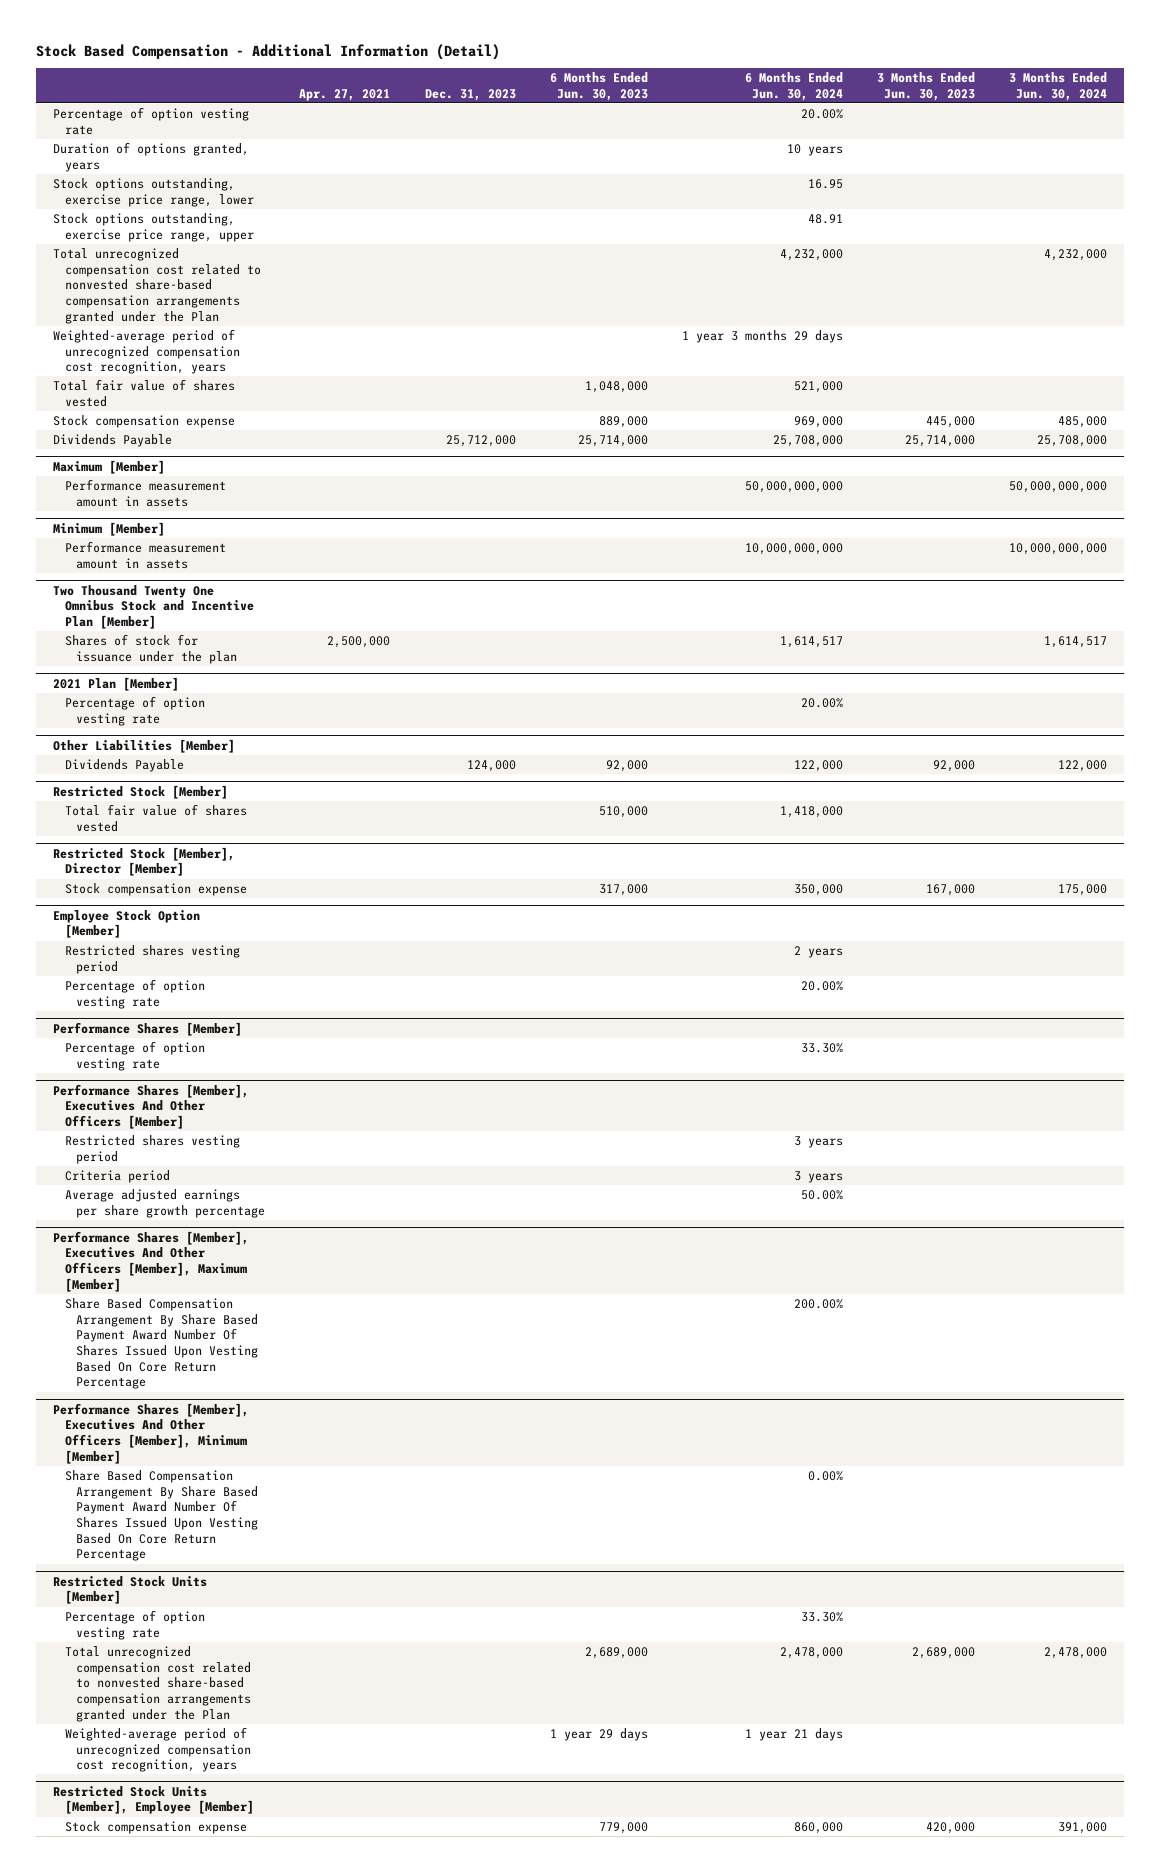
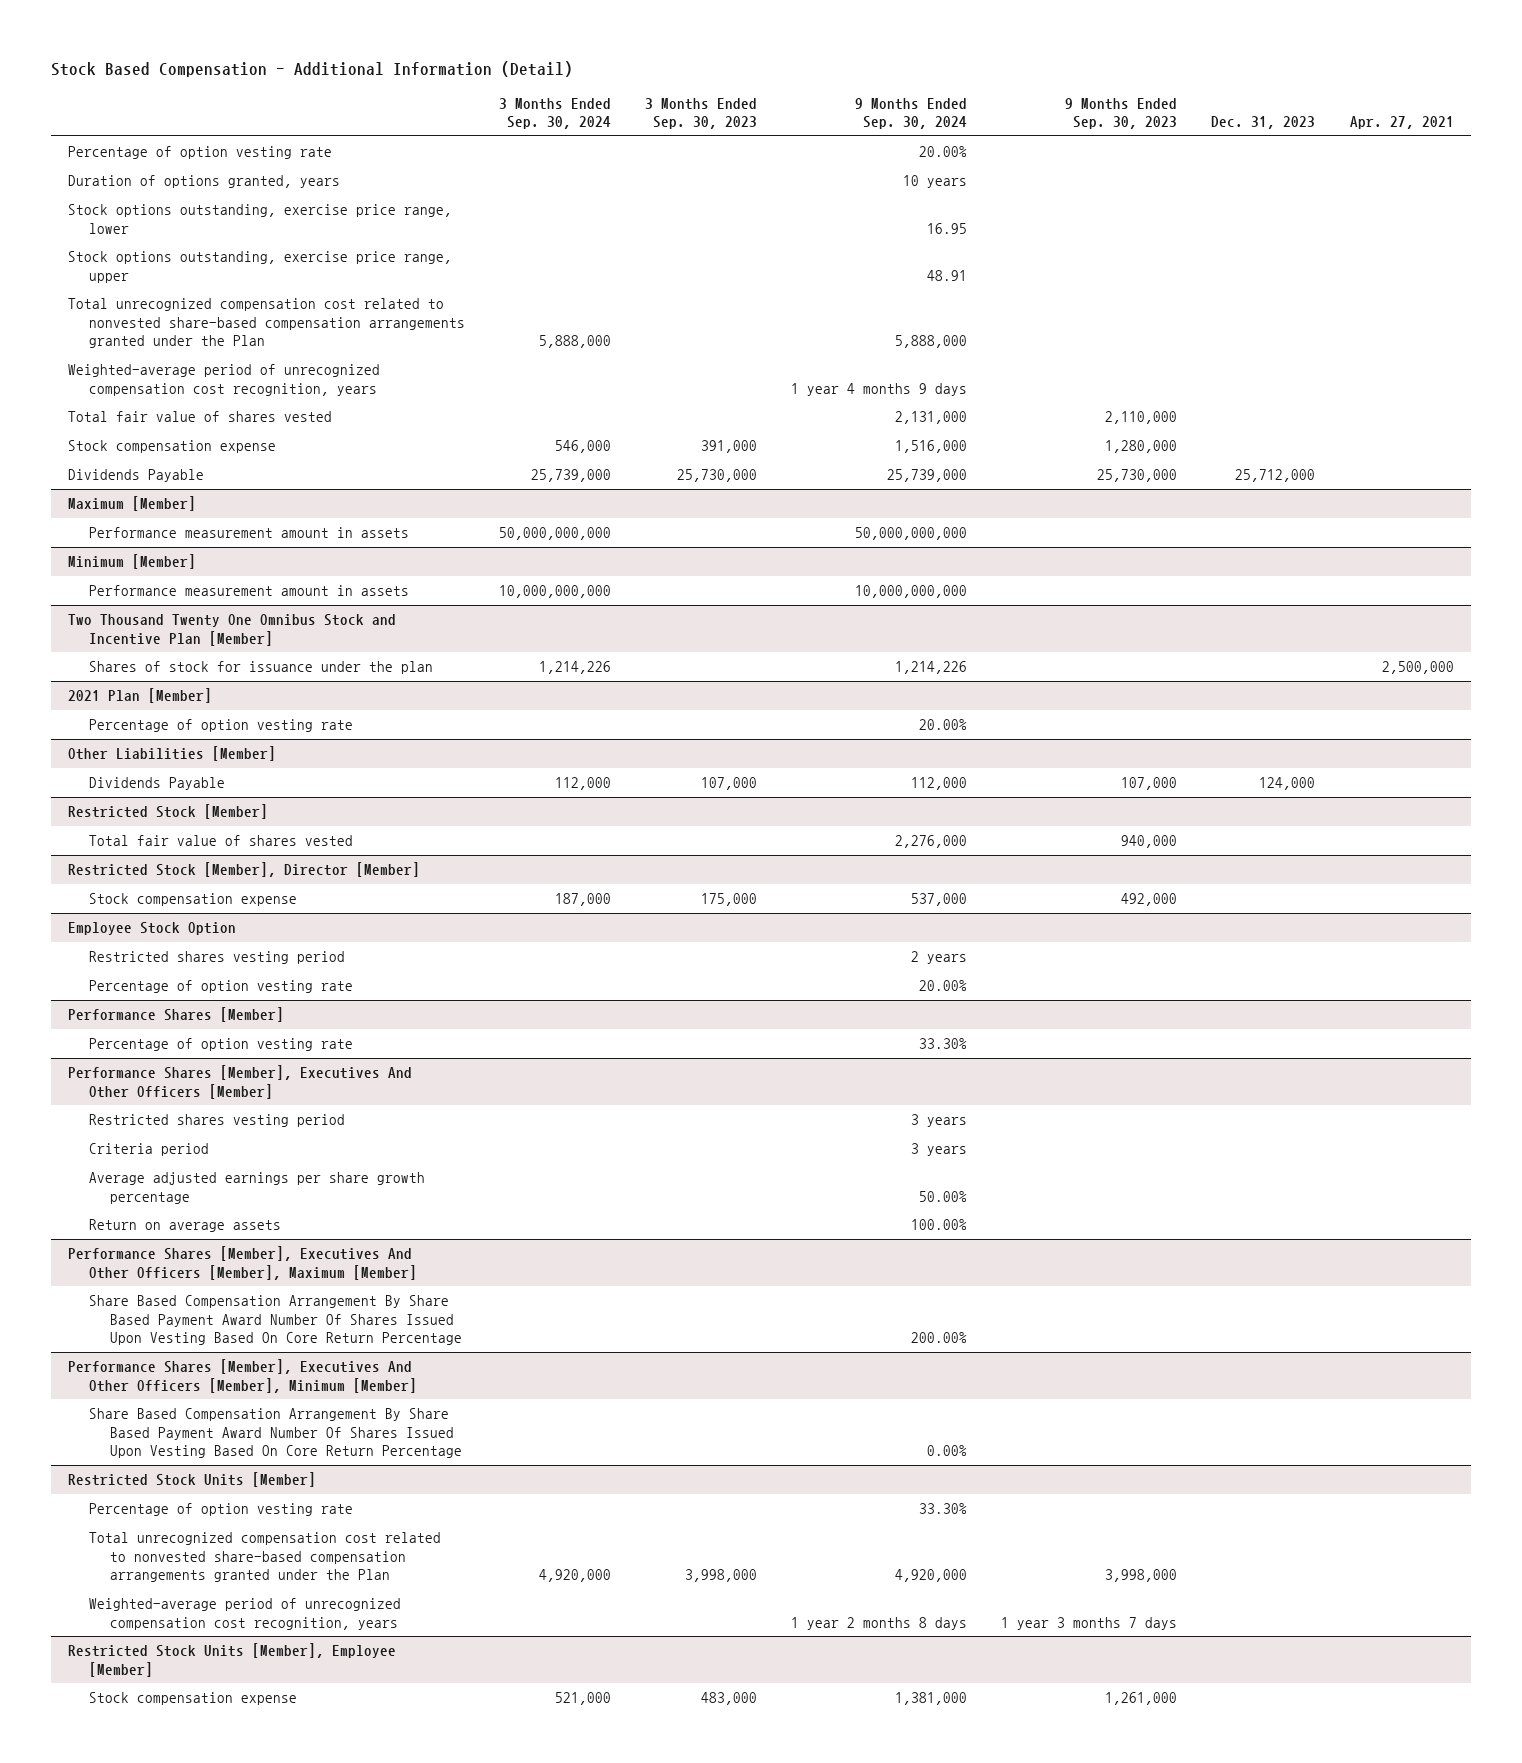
[549,72,648,101] 6 Months Ended Jun. 30, 2023 -> none
[744,72,843,101] 6 Months Ended Jun. 30, 2024 -> none
[876,72,975,101] 3 Months Ended Jun. 30, 2023 -> none
[1008,72,1107,101] 3 Months Ended Jun. 30, 2024 -> none
none -> [498,97,611,130] 3 Months Ended Sep. 30, 2024
none -> [645,97,758,130] 3 Months Ended Sep. 30, 2023
none -> [855,97,968,130] 9 Months Ended Sep. 30, 2024
none -> [1065,97,1178,130] 9 Months Ended Sep. 30, 2023
[53,909,201,939] Employee Stock Option [Member] -> [68,922,237,936] Employee Stock Option
none -> [88,1219,281,1233] Return on average assets

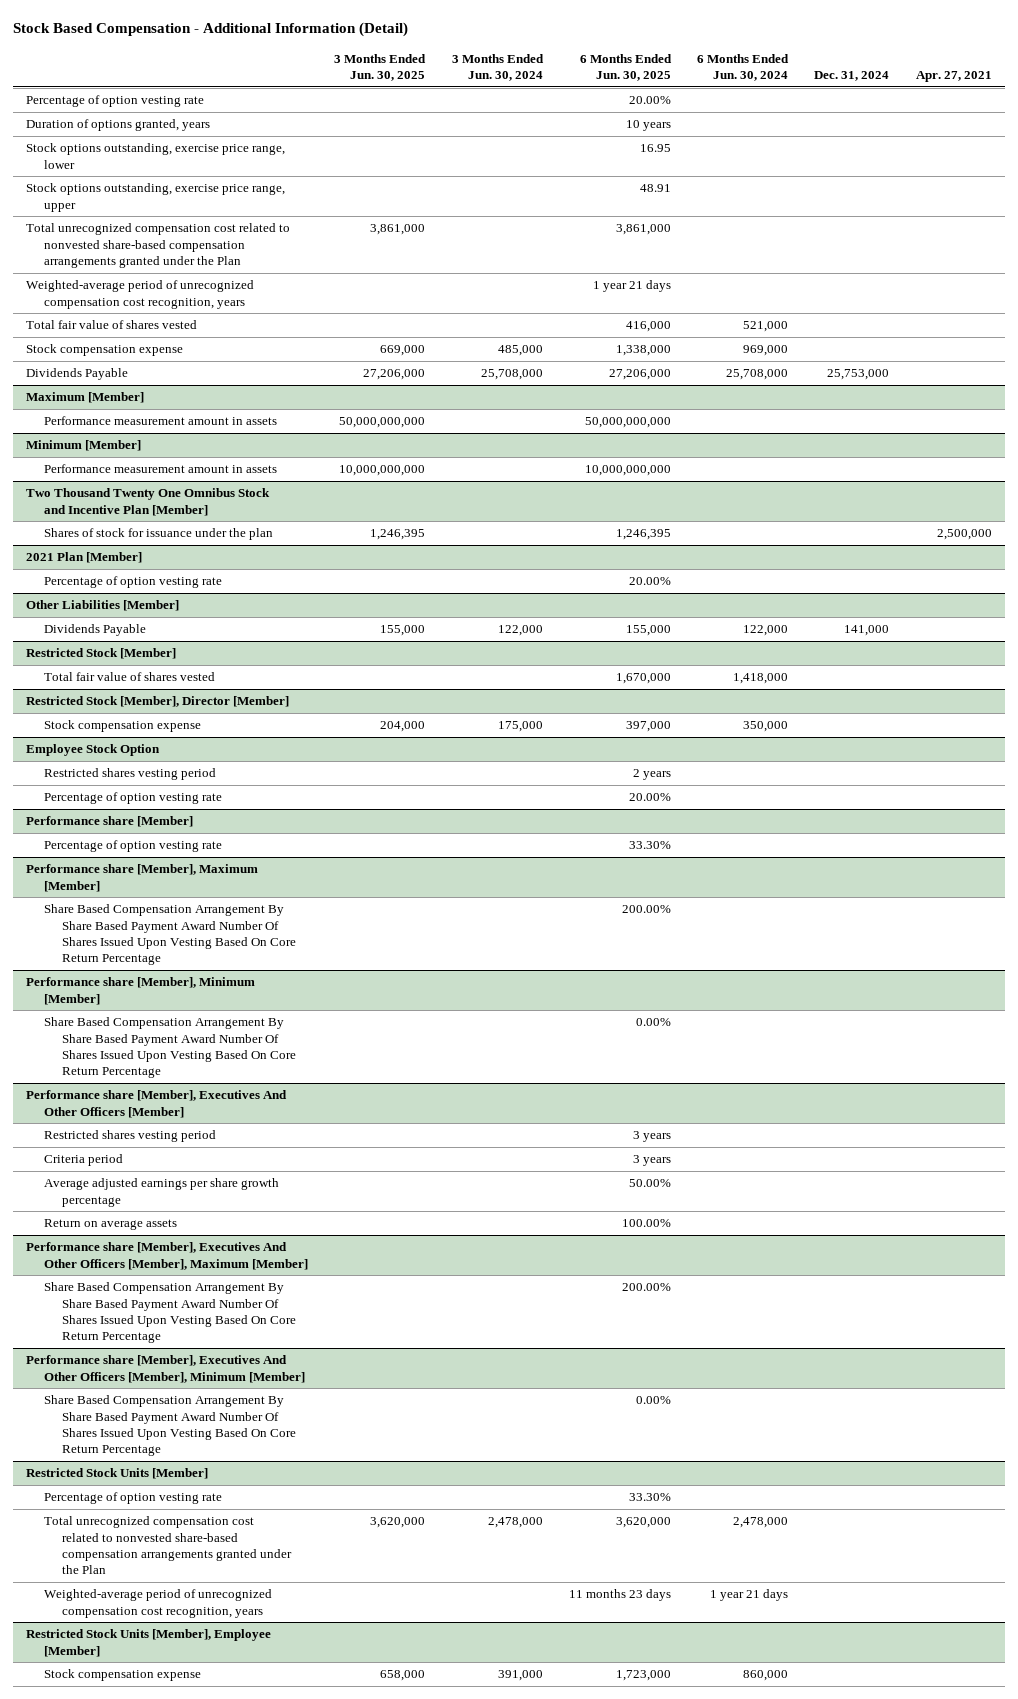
[498,97,611,130] 3 Months Ended Sep. 30, 2024 -> none
[645,97,758,130] 3 Months Ended Sep. 30, 2023 -> none
[855,97,968,130] 9 Months Ended Sep. 30, 2024 -> none
[1065,97,1178,130] 9 Months Ended Sep. 30, 2023 -> none
[1211,116,1316,130] Dec. 31, 2023 -> none
none -> [334,53,427,81] 3 Months Ended Jun. 30, 2025
none -> [451,53,544,81] 3 Months Ended Jun. 30, 2024
none -> [579,53,672,81] 6 Months Ended Jun. 30, 2025
none -> [697,53,790,81] 6 Months Ended Jun. 30, 2024
none -> [814,70,890,81] Dec. 31, 2024
[68,1007,285,1023] Performance Shares [Member] -> [26,816,194,828] Performance share [Member]
none -> [26,864,259,892] Performance share [Member], Maximum [Member]
none -> [43,904,296,965] Share Based Compensation Arrangement By Share Based Payment Award Number Of Shares Issued Upon Vesting Based On Core Return Percentage
none -> [26,977,256,1005] Performance share [Member], Minimum [Member]
none -> [43,1017,296,1078] Share Based Compensation Arrangement By Share Based Payment Award Number Of Shares Issued Upon Vesting Based On Core Return Percentage
[68,1065,413,1099] Performance Shares [Member], Executives And Other Officers [Member] -> [26,1090,288,1118] Performance share [Member], Executives And Other Officers [Member]
[68,1246,417,1280] Performance Shares [Member], Executives And Other Officers [Member], Maximum [Member] -> [26,1242,308,1270] Performance share [Member], Executives And Other Officers [Member], Maximum [Member]
[68,1359,417,1393] Performance Shares [Member], Executives And Other Officers [Member], Minimum [Member] -> [26,1355,305,1383] Performance share [Member], Executives And Other Officers [Member], Minimum [Member]

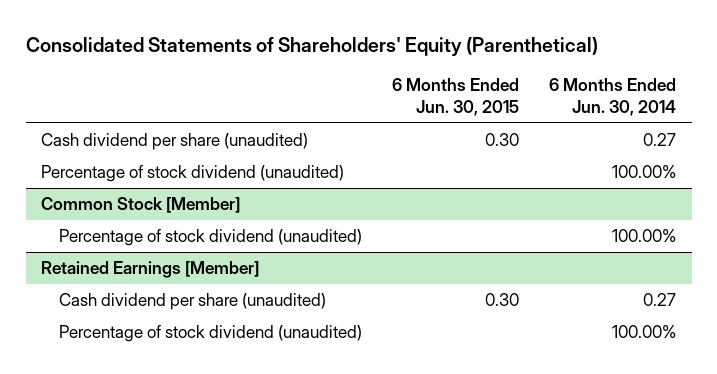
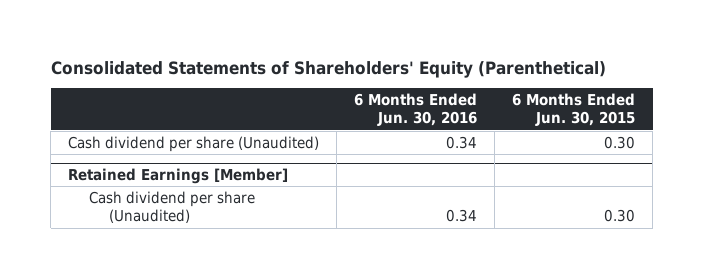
[549,78,677,117] 6 Months Ended Jun. 30, 2014 -> none
none -> [354,93,478,127] 6 Months Ended Jun. 30, 2016
[40,164,344,182] Percentage of stock dividend (unaudited) -> none
[40,196,240,213] Common Stock [Member] -> none
[59,228,363,246] Percentage of stock dividend (unaudited) -> none
[40,132,308,150] Cash dividend per share (unaudited) -> [68,135,320,152] Cash dividend per share (Unaudited)
[59,324,363,342] Percentage of stock dividend (unaudited) -> none
[59,292,327,310] Cash dividend per share (unaudited) -> [88,190,255,224] Cash dividend per share (Unaudited)

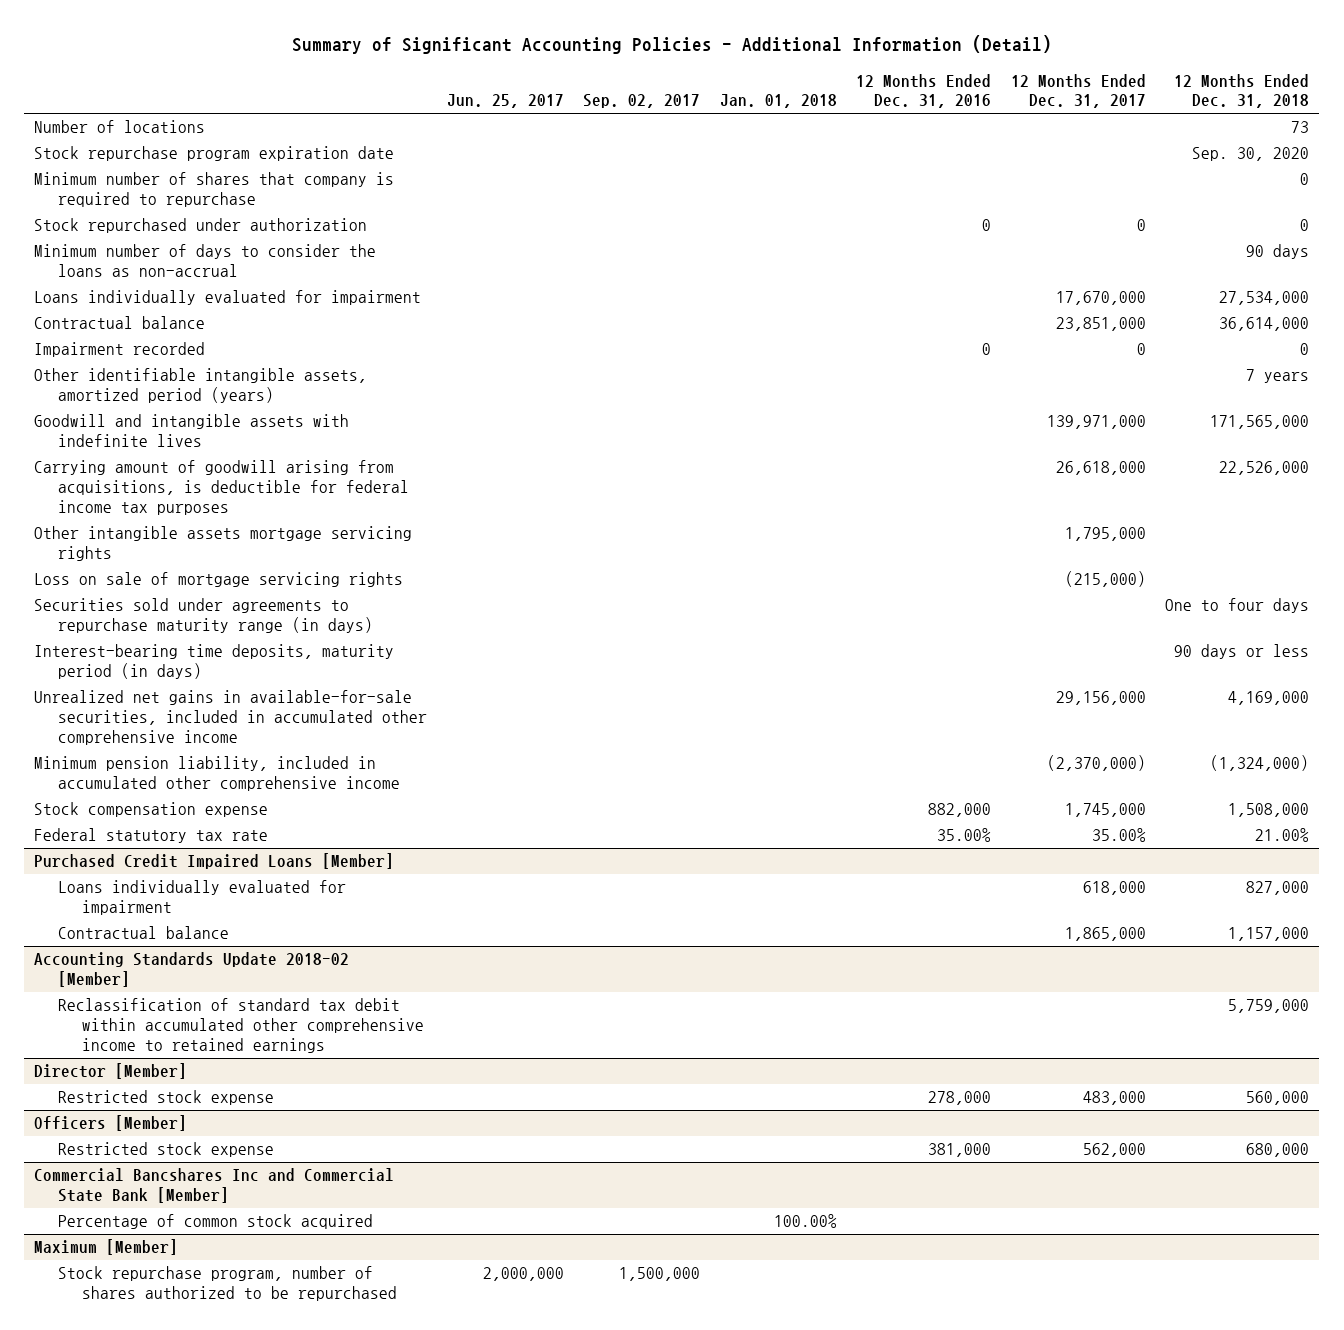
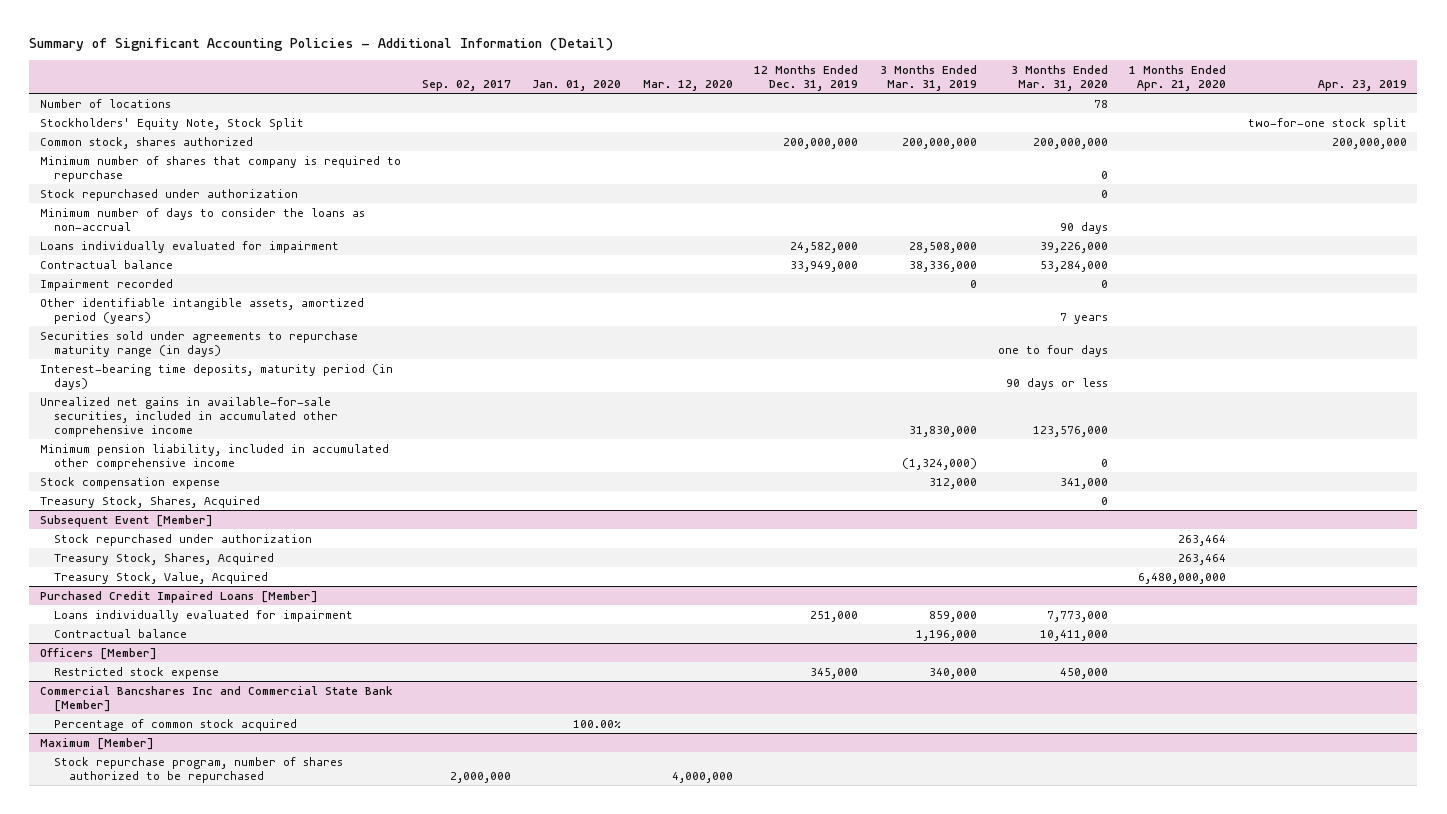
[446,94,564,109] Jun. 25, 2017 -> none
[719,94,837,109] Jan. 01, 2018 -> none
[856,73,992,109] 12 Months Ended Dec. 31, 2016 -> none
[1010,73,1146,109] 12 Months Ended Dec. 31, 2017 -> none
[1174,73,1310,109] 12 Months Ended Dec. 31, 2018 -> none
none -> [532,79,622,91] Jan. 01, 2020
none -> [642,79,733,91] Mar. 12, 2020
none -> [754,64,859,91] 12 Months Ended Dec. 31, 2019
none -> [879,64,977,91] 3 Months Ended Mar. 31, 2019
none -> [1011,64,1109,91] 3 Months Ended Mar. 31, 2020
none -> [1129,64,1227,91] 1 Months Ended Apr. 21, 2020
none -> [1317,79,1407,91] Apr. 23, 2019
[34,146,395,162] Stock repurchase program expiration date -> none
none -> [39,117,304,130] Stockholders' Equity Note, Stock Split
none -> [39,136,253,149] Common stock, shares authorized
[34,414,350,448] Goodwill and intangible assets with indefinite lives -> none
[34,460,410,515] Carrying amount of goodwill arising from acquisitions, is deductible for federal income tax purposes -> none
[34,526,413,562] Other intangible assets mortgage servicing rights -> none
[34,572,404,588] Loss on sale of mortgage servicing rights -> none
[34,828,269,844] Federal statutory tax rate -> none
none -> [39,495,260,508] Treasury Stock, Shares, Acquired
none -> [39,514,213,527] Subsequent Event [Member]
none -> [54,533,313,546] Stock repurchased under authorization
none -> [54,552,275,565] Treasury Stock, Shares, Acquired
none -> [54,571,269,584] Treasury Stock, Value, Acquired
[34,952,350,988] Accounting Standards Update 2018-02 [Member] -> none
[58,998,425,1053] Reclassification of standard tax debit within accumulated other comprehensive income to retained earnings -> none
[34,1063,188,1080] Director [Member] -> none
[58,1090,275,1106] Restricted stock expense -> none
[619,1267,701,1282] 1,500,000 -> [450,771,512,783] 2,000,000

